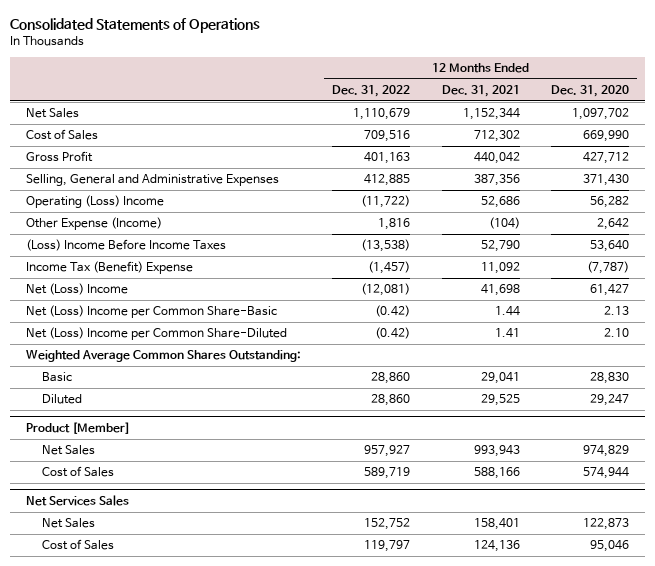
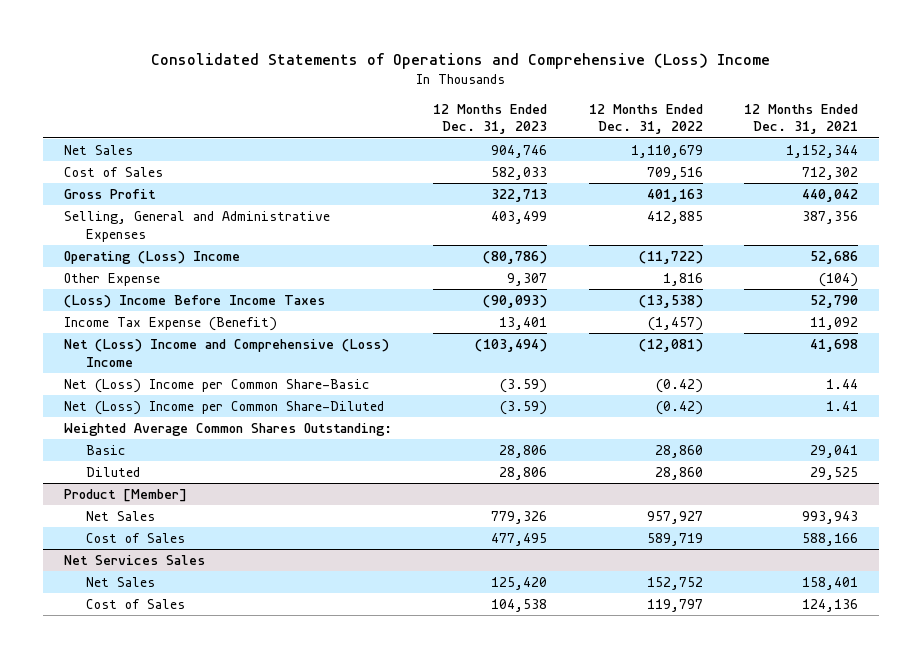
[10,17,261,33] Consolidated Statements of Operations -> [151,52,771,69] Consolidated Statements of Operations and Comprehensive (Loss) Income
[551,85,630,98] Dec. 31, 2020 -> none
none -> [433,103,548,135] 12 Months Ended Dec. 31, 2023
[25,217,162,231] Other Expense (Income) -> [63,272,160,286] Other Expense
[25,261,193,275] Income Tax (Benefit) Expense -> [63,316,277,331] Income Tax Expense (Benefit)
[25,283,128,296] Net (Loss) Income -> [63,338,389,367] Net (Loss) Income and Comprehensive (Loss) Income

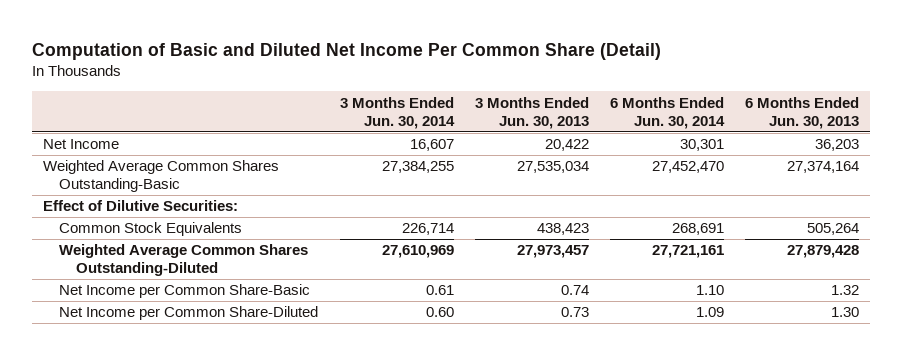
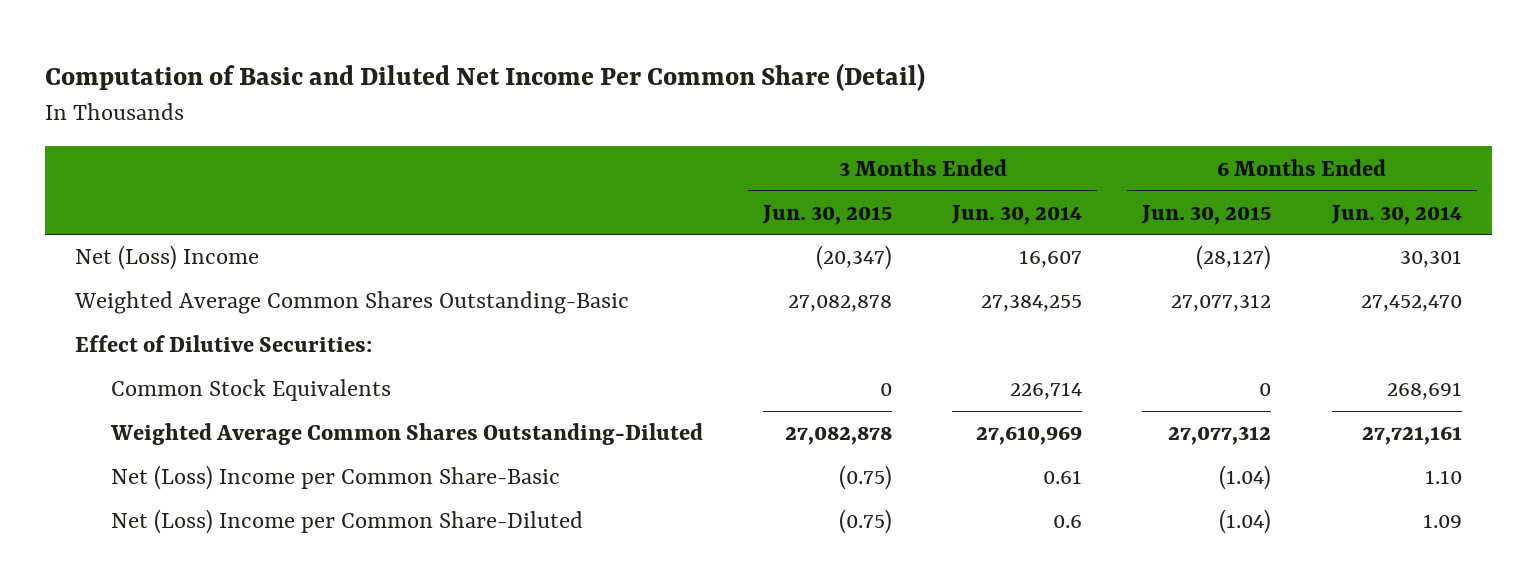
[474,96,589,129] 3 Months Ended Jun. 30, 2013 -> none
[745,96,860,129] 6 Months Ended Jun. 30, 2013 -> none
none -> [761,204,892,225] Jun. 30, 2015
none -> [1141,204,1272,225] Jun. 30, 2015
[42,139,119,150] Net Income -> [74,245,259,271] Net (Loss) Income
[59,284,311,299] Net Income per Common Share-Basic -> [110,465,560,491] Net (Loss) Income per Common Share-Basic
[59,306,319,321] Net Income per Common Share-Diluted -> [110,509,583,535] Net (Loss) Income per Common Share-Diluted
[425,307,454,318] 0.60 -> [1053,515,1083,529] 0.6

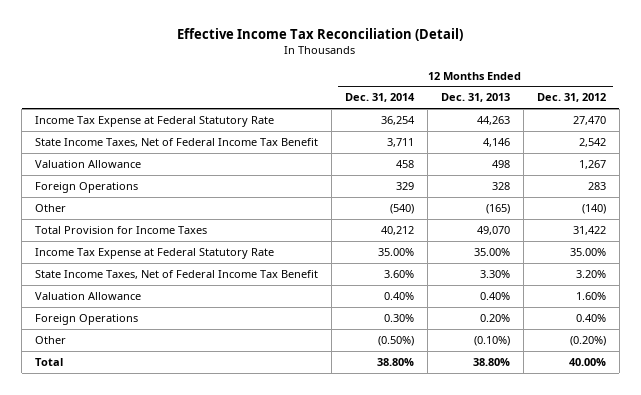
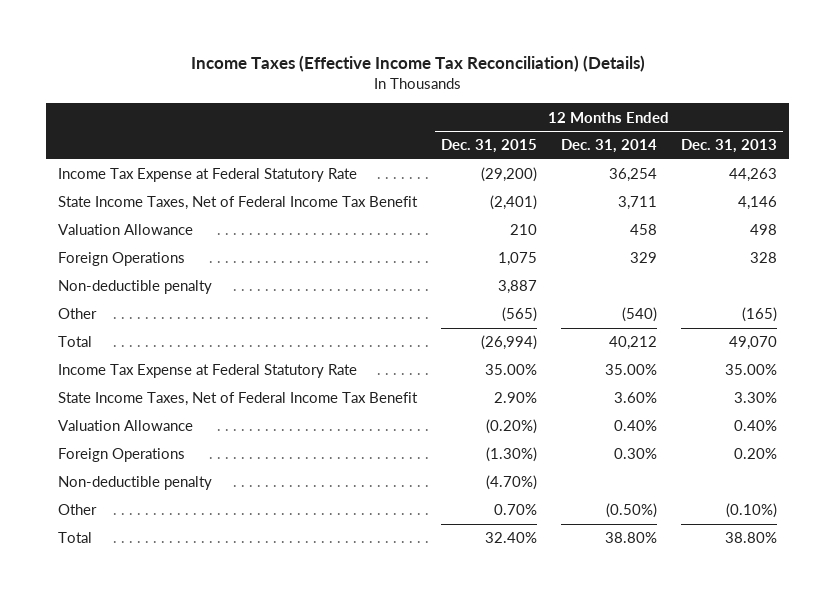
[177,27,464,41] Effective Income Tax Reconciliation (Detail) -> [190,54,645,72] Income Taxes (Effective Income Tax Reconciliation) (Details)
[536,93,606,103] Dec. 31, 2012 -> none
none -> [441,139,538,154] Dec. 31, 2015
none -> [58,280,213,295] Non-deductible penalty
[35,225,208,234] Total Provision for Income Taxes -> [58,336,93,348] Total
none -> [58,476,213,491] Non-deductible penalty

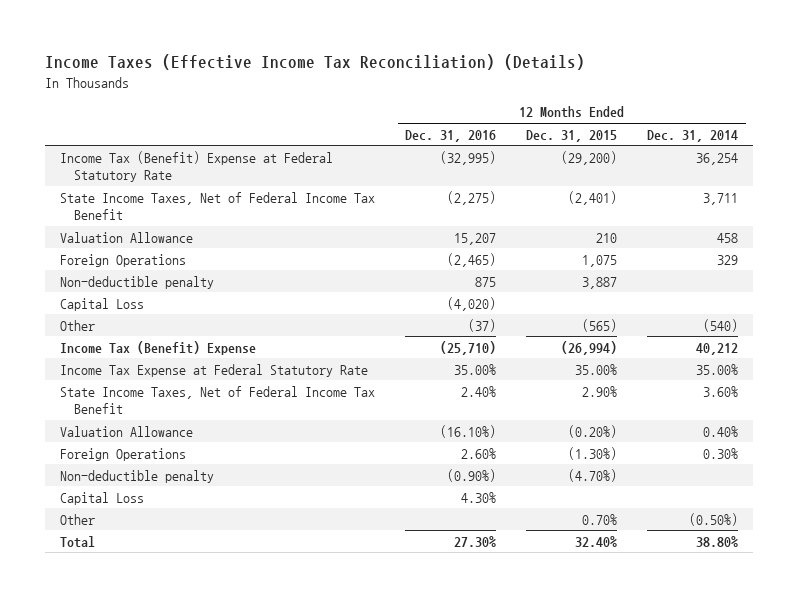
[681,139,778,154] Dec. 31, 2013 -> none
none -> [405,129,497,142] Dec. 31, 2016
[58,168,358,183] Income Tax Expense at Federal Statutory Rate -> [60,150,334,183] Income Tax (Benefit) Expense at Federal Statutory Rate
none -> [60,297,145,311] Capital Loss
[58,336,93,348] Total -> [60,340,257,355] Income Tax (Benefit) Expense
none -> [60,491,145,505] Capital Loss

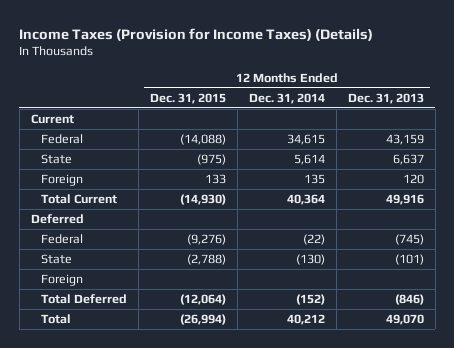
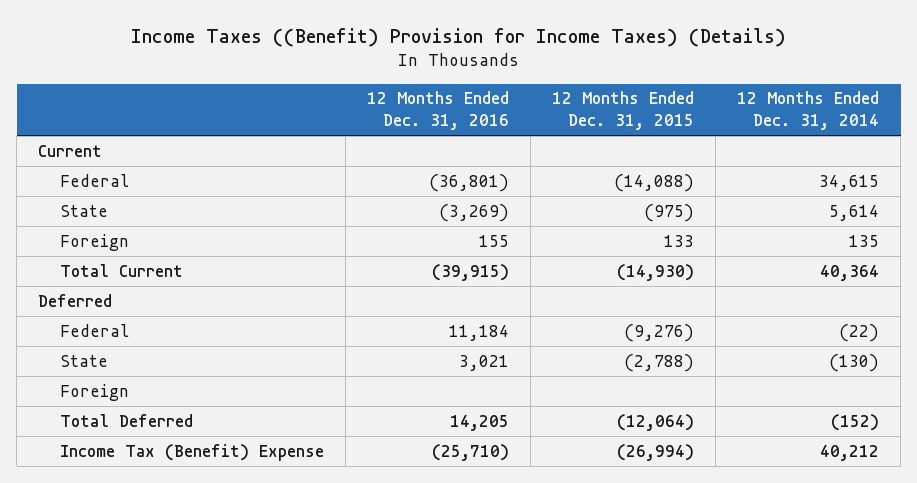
[19,27,374,41] Income Taxes (Provision for Income Taxes) (Details) -> [130,28,786,48] Income Taxes ((Benefit) Provision for Income Taxes) (Details)
[347,92,424,104] Dec. 31, 2013 -> none
none -> [366,91,509,131] 12 Months Ended Dec. 31, 2016
[41,314,72,325] Total -> [59,443,324,461] Income Tax (Benefit) Expense

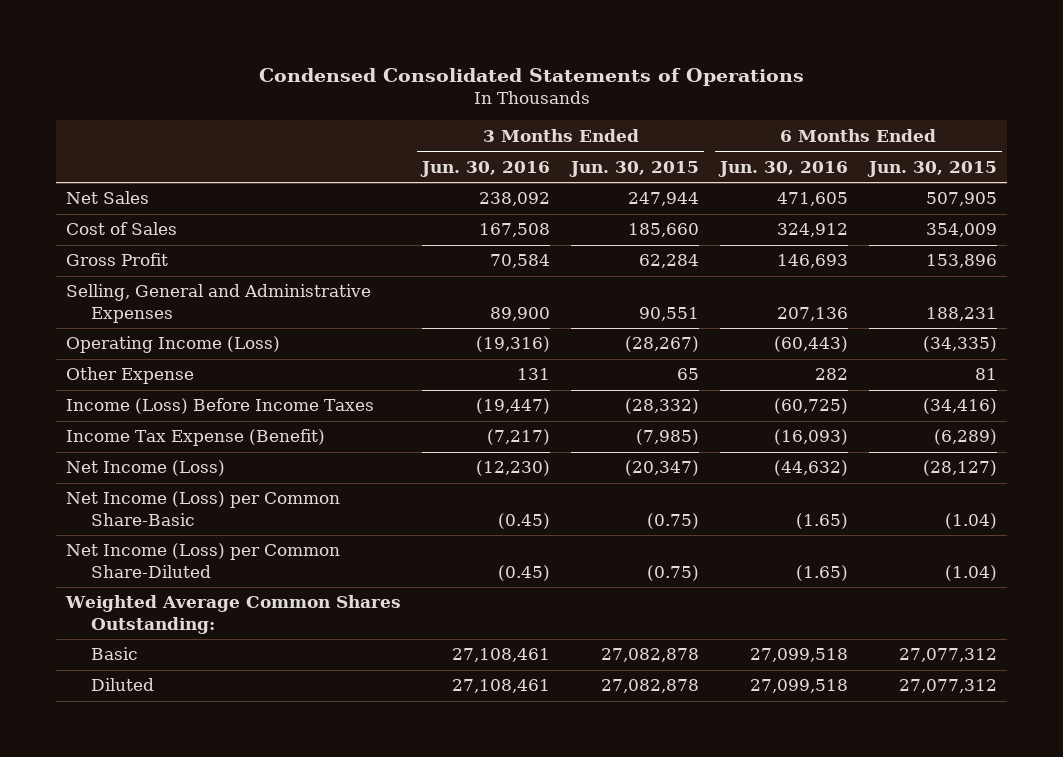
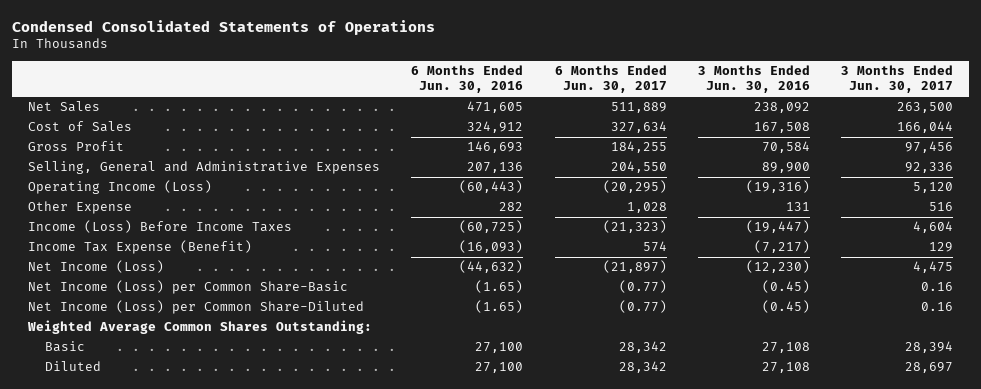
[569,160,700,177] Jun. 30, 2015 -> none
[866,160,997,177] Jun. 30, 2015 -> none
none -> [554,65,667,94] 6 Months Ended Jun. 30, 2017
none -> [841,65,954,94] 3 Months Ended Jun. 30, 2017
[452,648,551,663] 27,108,461 -> [762,342,811,354] 27,108
[750,648,849,663] 27,099,518 -> [475,342,524,354] 27,100
[452,679,551,694] 27,108,461 -> [762,362,811,374] 27,108
[750,679,849,694] 27,099,518 -> [475,362,524,374] 27,100

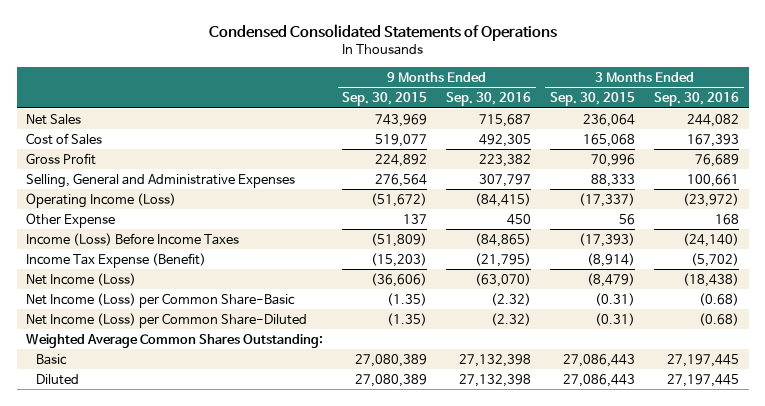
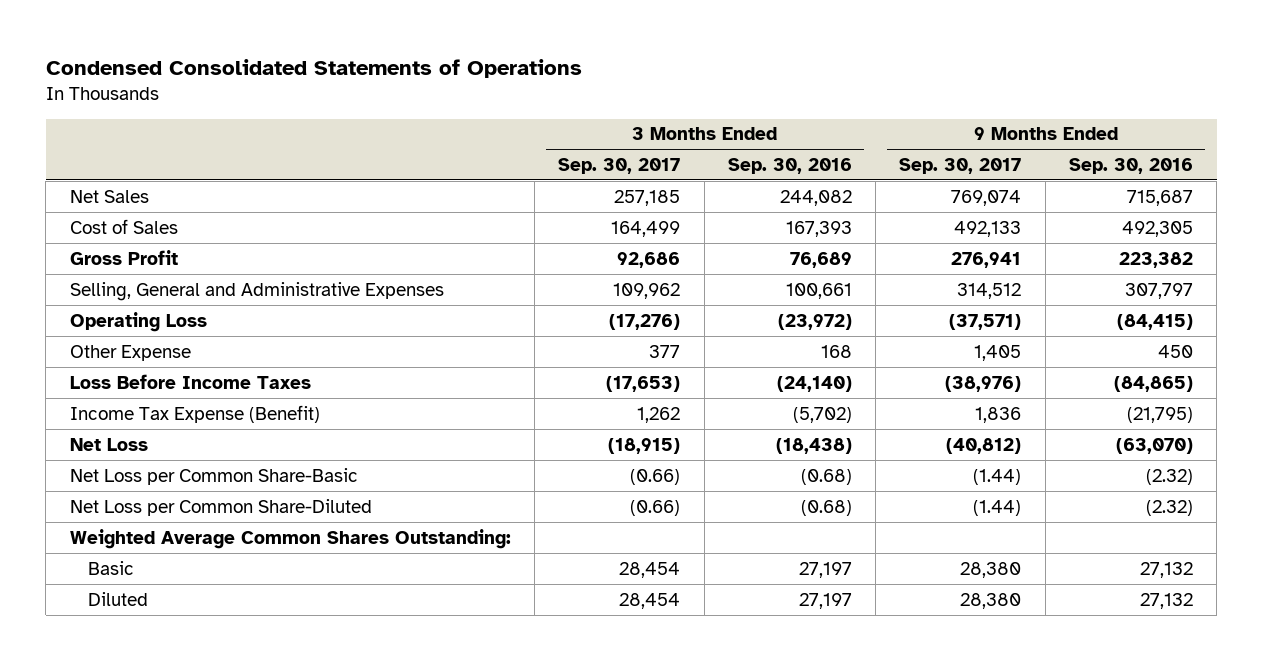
[342,92,428,107] Sep. 30, 2015 -> none
[550,92,636,107] Sep. 30, 2015 -> none
none -> [558,157,681,174] Sep. 30, 2017
none -> [899,157,1022,174] Sep. 30, 2017
[26,192,177,208] Operating Income (Loss) -> [69,311,207,332] Operating Loss
[26,232,240,246] Income (Loss) Before Income Taxes -> [69,373,311,389] Loss Before Income Taxes
[26,272,137,286] Net Income (Loss) -> [69,437,148,451] Net Loss
[26,292,296,308] Net Income (Loss) per Common Share-Basic -> [69,467,358,485] Net Loss per Common Share-Basic
[26,312,308,328] Net Income (Loss) per Common Share-Diluted -> [69,498,372,516] Net Loss per Common Share-Diluted
[459,353,532,367] 27,132,398 -> [1139,561,1193,578] 27,132
[667,353,740,367] 27,197,445 -> [798,561,852,578] 27,197
[459,373,532,387] 27,132,398 -> [1139,592,1193,609] 27,132
[667,373,740,387] 27,197,445 -> [798,592,852,609] 27,197

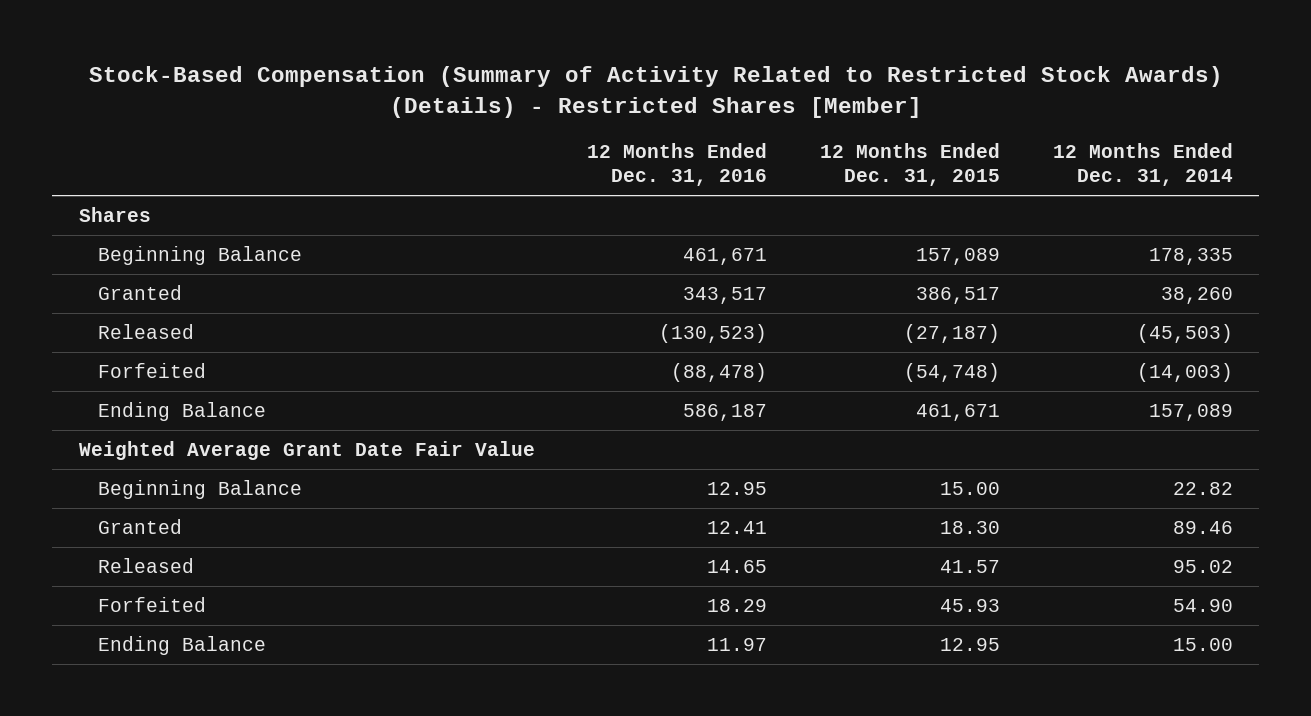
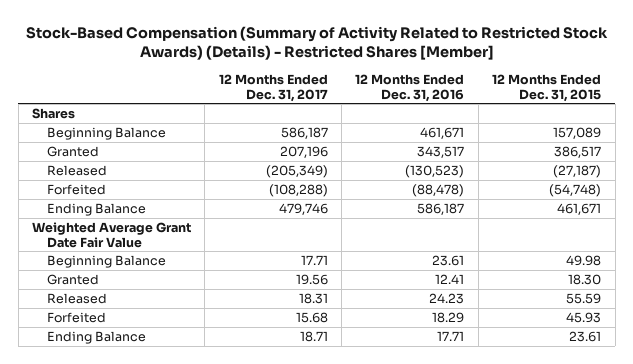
[1052,142,1233,187] 12 Months Ended Dec. 31, 2014 -> none
none -> [218,74,328,102] 12 Months Ended Dec. 31, 2017
[707,481,768,495] 12.95 -> [432,254,465,266] 23.61
[939,481,1000,495] 15.00 -> [566,254,602,266] 49.98
[707,559,768,573] 14.65 -> [429,292,465,304] 24.23
[939,559,1000,573] 41.57 -> [566,292,602,304] 55.59
[707,637,768,651] 11.97 -> [437,330,465,341] 17.71
[939,637,1000,651] 12.95 -> [569,330,602,342] 23.61

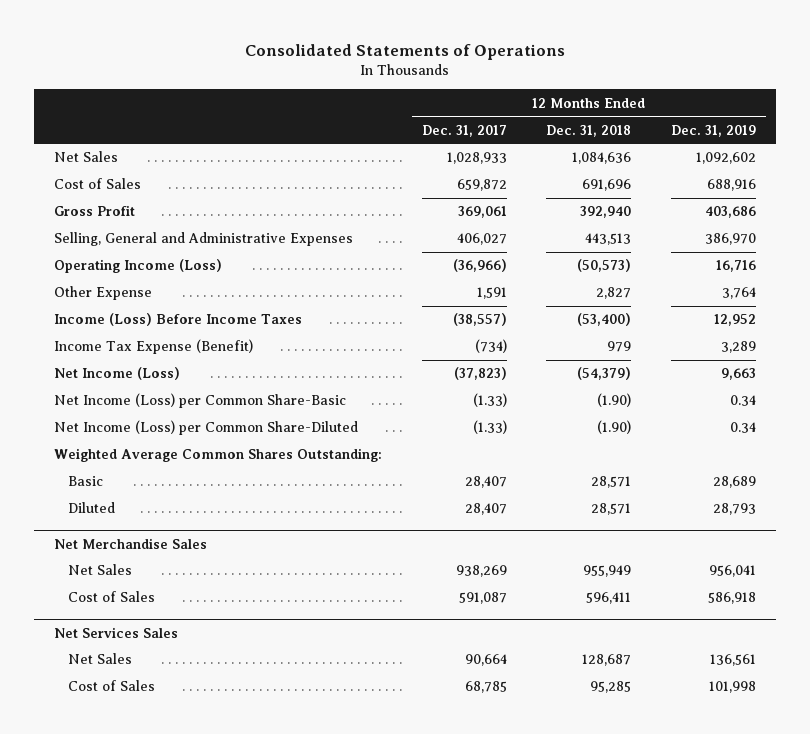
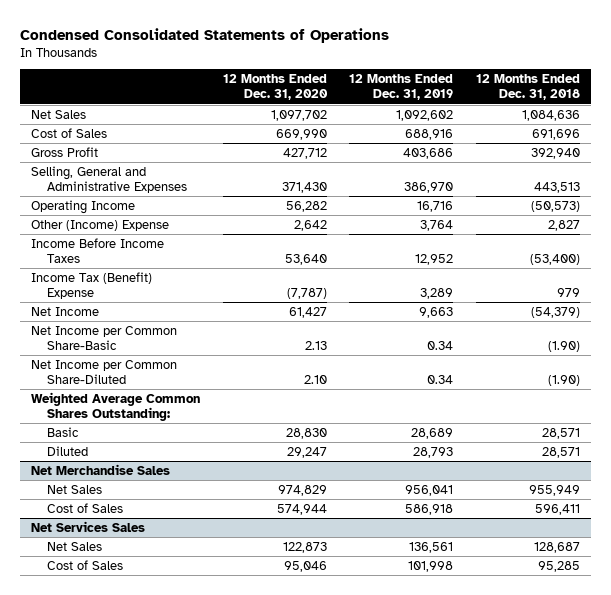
[244,43,565,60] Consolidated Statements of Operations -> [20,27,390,43] Condensed Consolidated Statements of Operations
[421,124,507,137] Dec. 31, 2017 -> none
none -> [222,74,328,101] 12 Months Ended Dec. 31, 2020
[53,259,222,274] Operating Income (Loss) -> [31,199,136,214] Operating Income
[53,286,152,301] Other Expense -> [31,219,170,231] Other (Income) Expense
[53,313,302,327] Income (Loss) Before Income Taxes -> [31,237,165,263] Income Before Income Taxes
[53,339,253,355] Income Tax Expense (Benefit) -> [31,271,153,299] Income Tax (Benefit) Expense
[53,367,180,381] Net Income (Loss) -> [31,306,100,316] Net Income
[53,393,346,409] Net Income (Loss) per Common Share-Basic -> [31,325,178,350] Net Income per Common Share-Basic
[53,420,358,436] Net Income (Loss) per Common Share-Diluted -> [31,359,178,384] Net Income per Common Share-Diluted

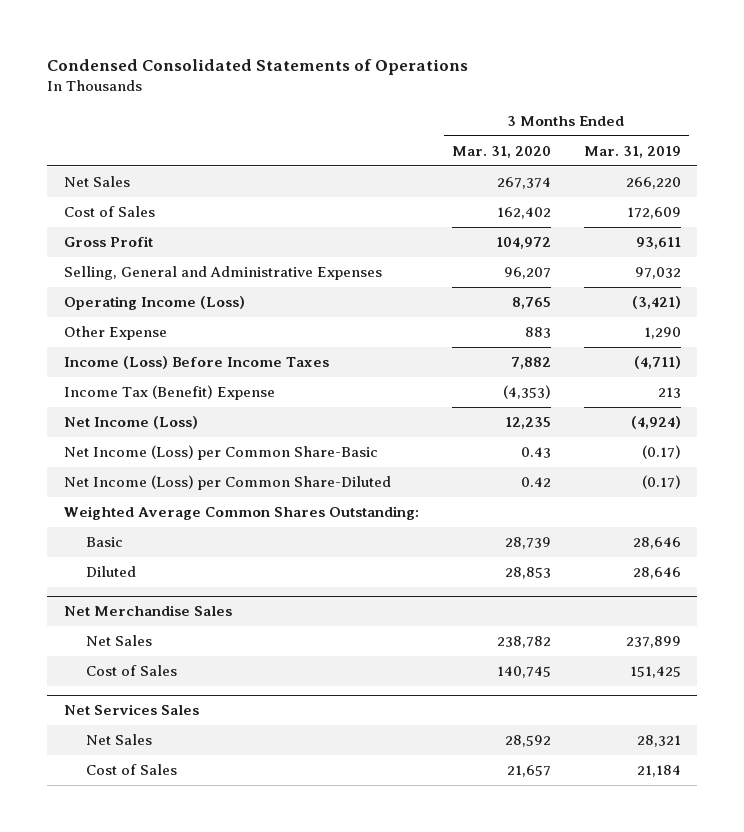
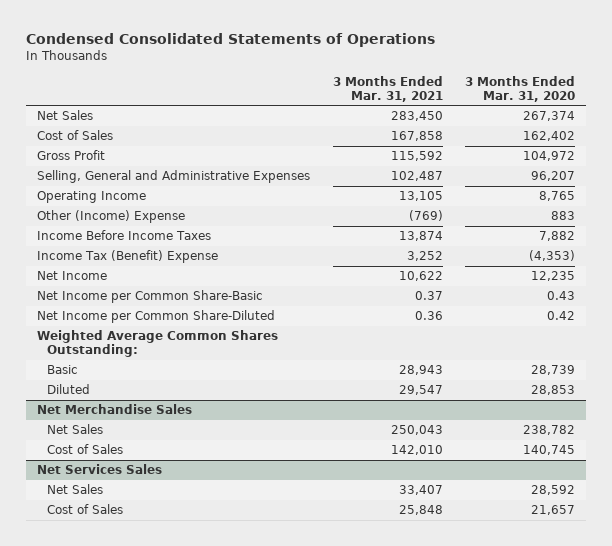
[583,145,681,158] Mar. 31, 2019 -> none
none -> [332,75,443,102] 3 Months Ended Mar. 31, 2021
[63,296,245,311] Operating Income (Loss) -> [37,191,147,204] Operating Income
[63,326,167,341] Other Expense -> [37,210,186,224] Other (Income) Expense
[63,356,329,370] Income (Loss) Before Income Taxes -> [37,230,212,241] Income Before Income Taxes
[63,416,198,430] Net Income (Loss) -> [37,271,108,281] Net Income
[63,445,378,461] Net Income (Loss) per Common Share-Basic -> [37,290,264,304] Net Income per Common Share-Basic
[63,475,391,491] Net Income (Loss) per Common Share-Diluted -> [37,310,276,324] Net Income per Common Share-Diluted

